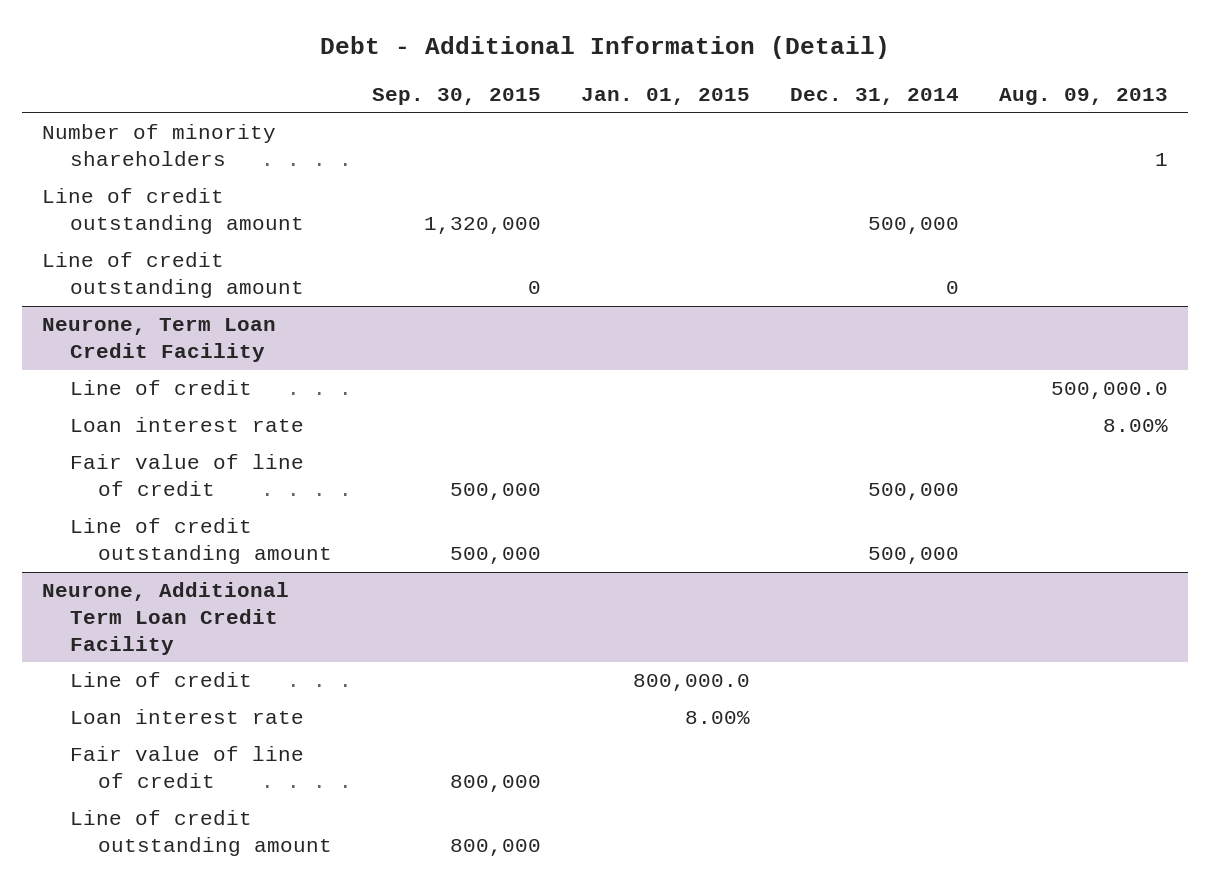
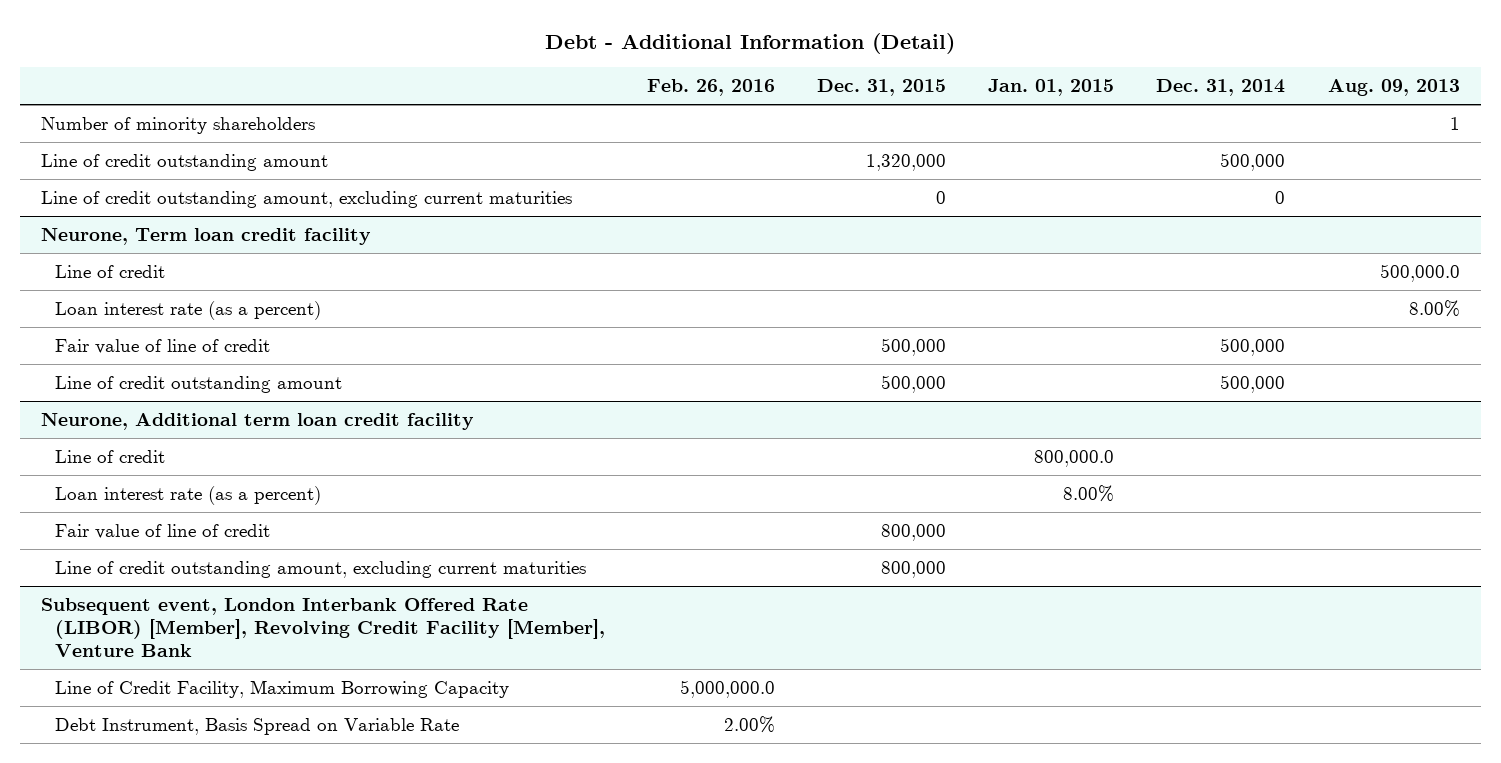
[372,88,542,106] Sep. 30, 2015 -> none
none -> [647,79,776,97] Feb. 26, 2016
none -> [817,79,947,97] Dec. 31, 2015
[41,252,304,299] Line of credit outstanding amount -> [41,190,573,208] Line of credit outstanding amount, excluding current maturities
[41,318,276,363] Neurone, Term Loan Credit Facility -> [41,227,372,245] Neurone, Term loan credit facility
[69,417,304,433] Loan interest rate -> [55,300,322,320] Loan interest rate (as a percent)
[41,582,289,655] Neurone, Additional Term Loan Credit Facility -> [41,412,475,430] Neurone, Additional term loan credit facility
[69,709,304,725] Loan interest rate -> [55,485,322,505] Loan interest rate (as a percent)
[69,810,333,857] Line of credit outstanding amount -> [55,560,587,578] Line of credit outstanding amount, excluding current maturities
none -> [41,597,606,657] Subsequent event, London Interbank Offered Rate (LIBOR) [Member], Revolving Credit Facility [Member], Venture Bank
none -> [55,679,510,698] Line of Credit Facility, Maximum Borrowing Capacity
none -> [55,717,460,735] Debt Instrument, Basis Spread on Variable Rate

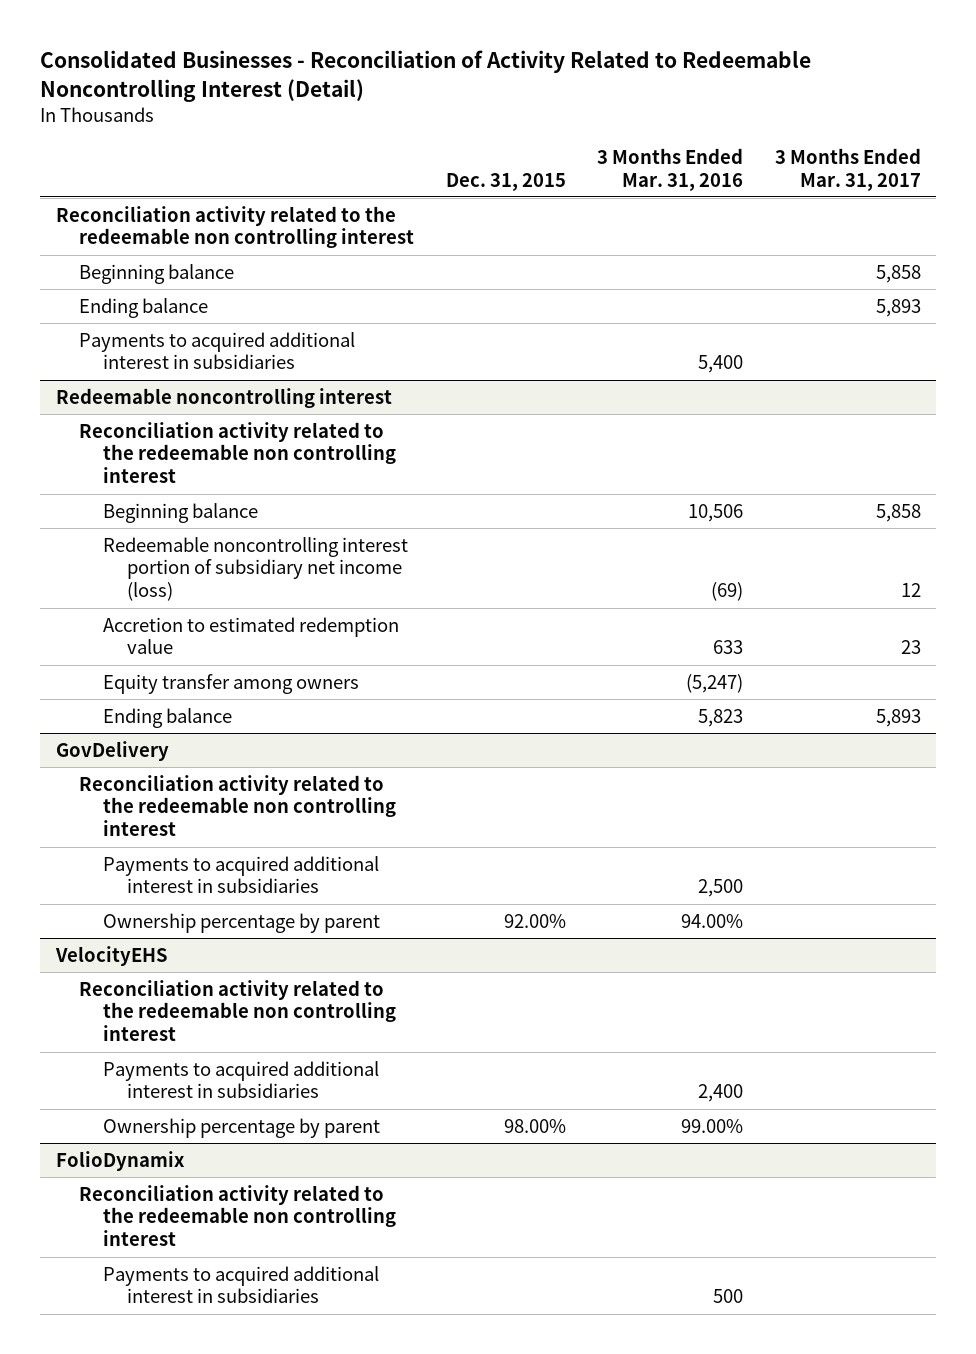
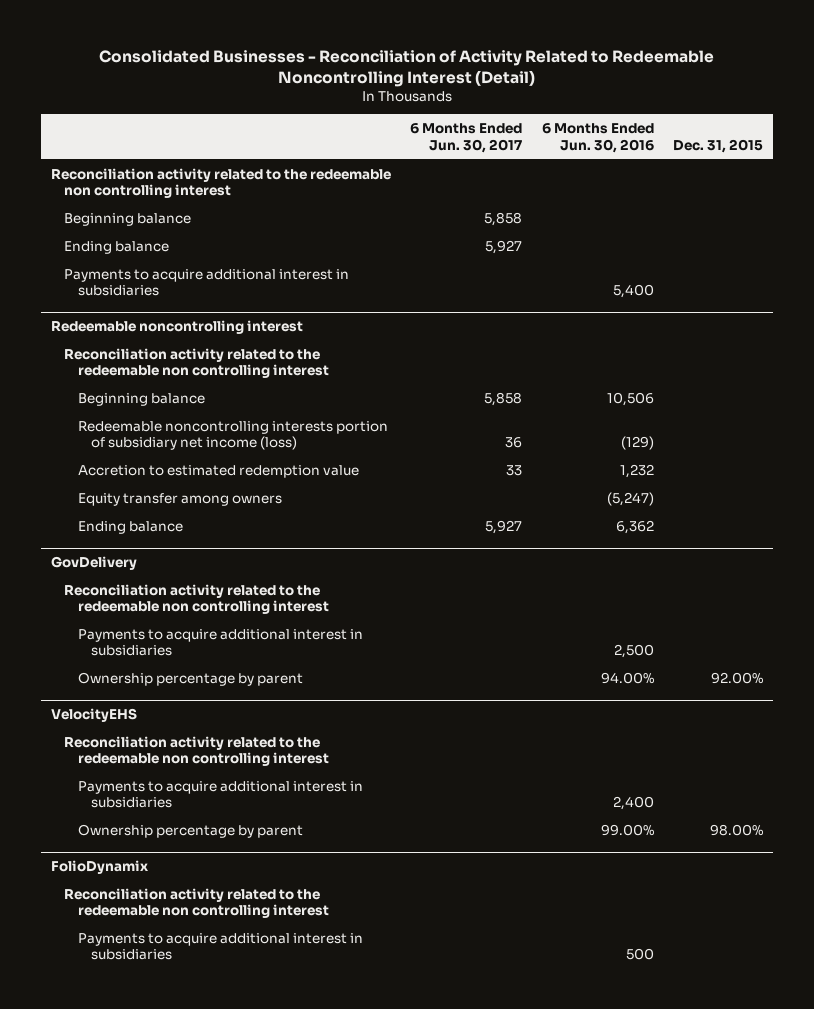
[597,147,744,191] 3 Months Ended Mar. 31, 2016 -> none
[774,147,921,191] 3 Months Ended Mar. 31, 2017 -> none
none -> [410,123,523,153] 6 Months Ended Jun. 30, 2017
none -> [541,123,654,153] 6 Months Ended Jun. 30, 2016
[79,331,356,370] Payments to acquired additional interest in subsidiaries -> [64,268,350,297] Payments to acquire additional interest in subsidiaries
[103,536,409,602] Redeemable noncontrolling interest portion of subsidiary net income (loss) -> [77,420,388,451] Redeemable noncontrolling interests portion of subsidiary net income (loss)
[103,855,380,894] Payments to acquired additional interest in subsidiaries -> [77,628,363,657] Payments to acquire additional interest in subsidiaries
[103,1060,380,1099] Payments to acquired additional interest in subsidiaries -> [77,780,363,809] Payments to acquire additional interest in subsidiaries
[103,1265,380,1304] Payments to acquired additional interest in subsidiaries -> [77,932,363,961] Payments to acquire additional interest in subsidiaries

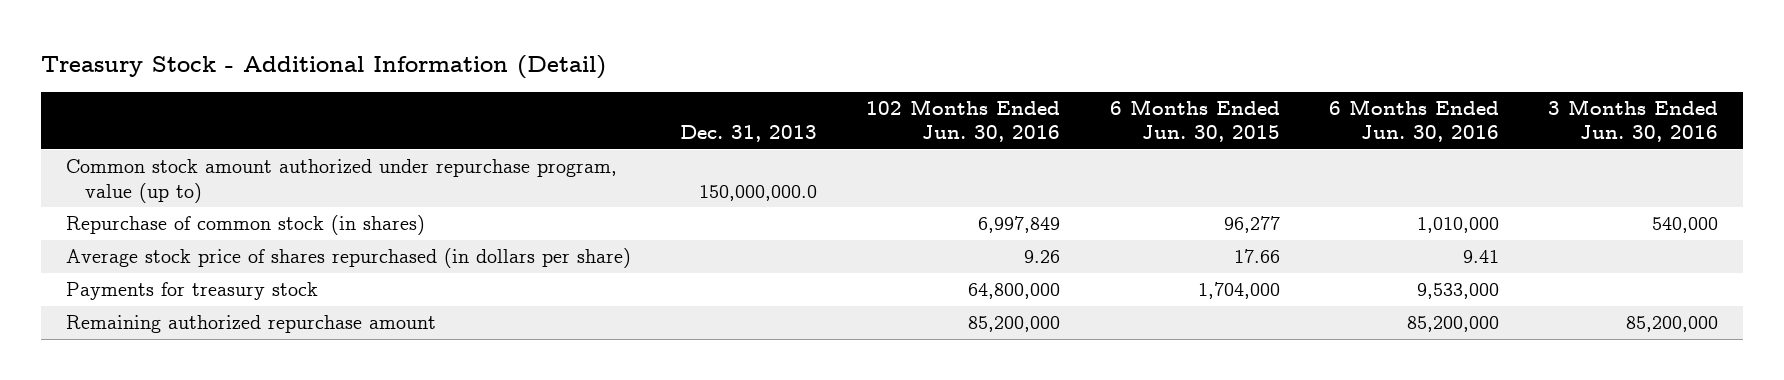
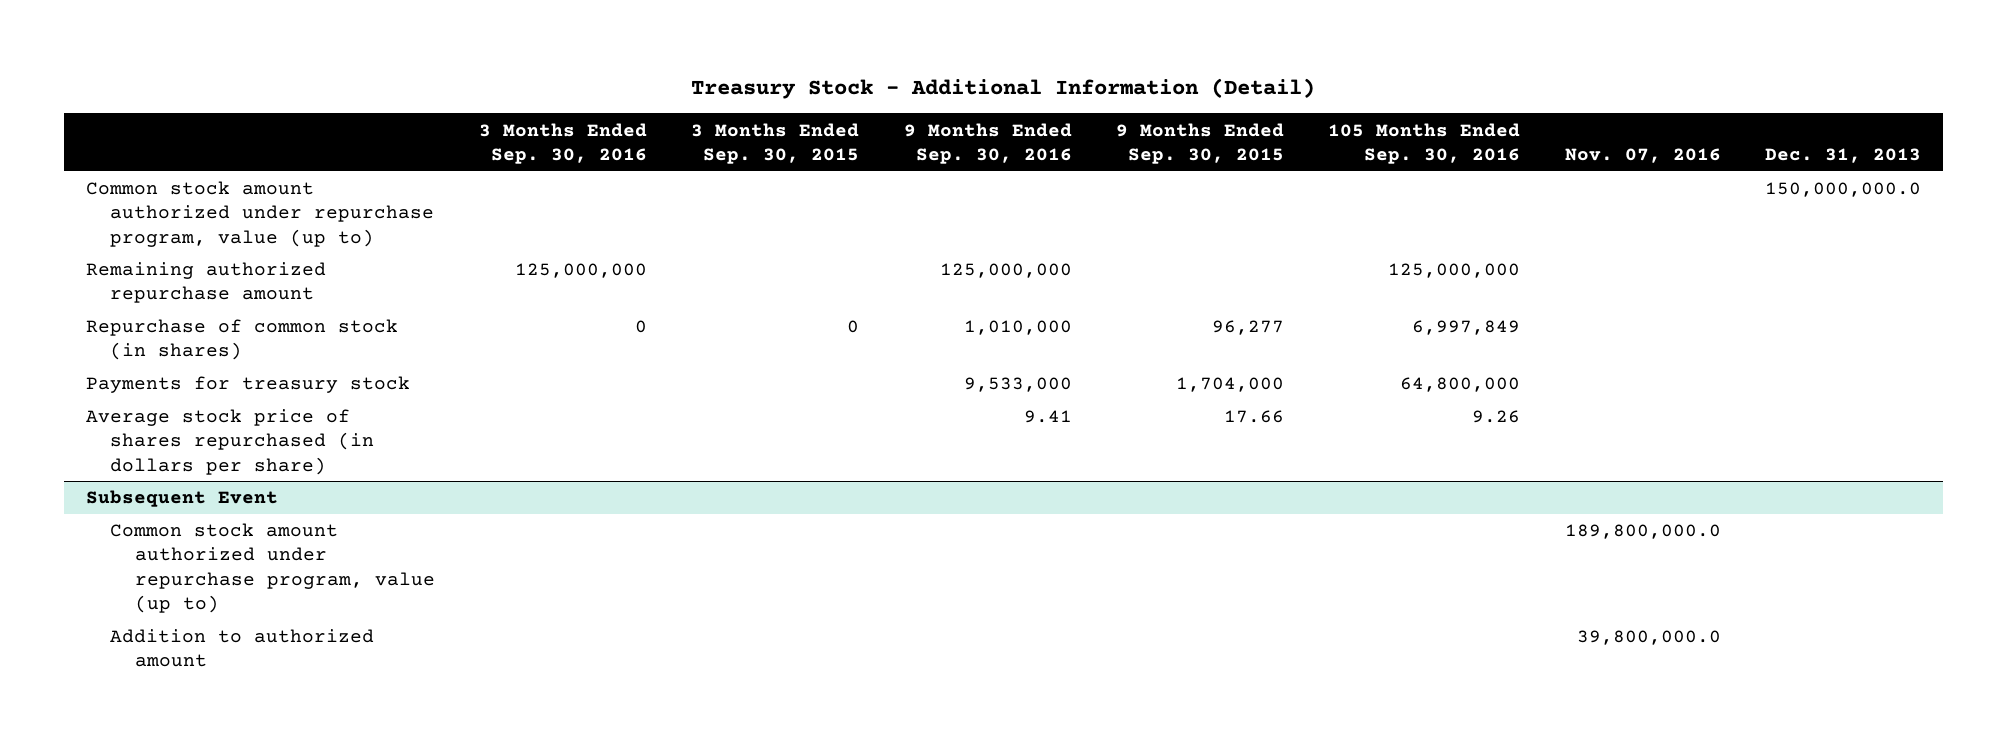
[866,98,1061,143] 102 Months Ended Jun. 30, 2016 -> none
[1109,98,1280,143] 6 Months Ended Jun. 30, 2015 -> none
[1328,98,1499,143] 6 Months Ended Jun. 30, 2016 -> none
[1548,98,1719,143] 3 Months Ended Jun. 30, 2016 -> none
none -> [478,122,647,164] 3 Months Ended Sep. 30, 2016
none -> [691,122,860,164] 3 Months Ended Sep. 30, 2015
none -> [903,122,1072,164] 9 Months Ended Sep. 30, 2016
none -> [1116,122,1285,164] 9 Months Ended Sep. 30, 2015
none -> [1328,122,1521,164] 105 Months Ended Sep. 30, 2016
none -> [1564,147,1721,163] Nov. 07, 2016
[66,315,437,334] Remaining authorized repurchase amount -> [85,262,326,304] Remaining authorized repurchase amount
[66,248,632,269] Average stock price of shares repurchased (in dollars per share) -> [85,409,375,475] Average stock price of shares repurchased (in dollars per share)
none -> [85,490,278,508] Subsequent Event
none -> [110,523,435,613] Common stock amount authorized under repurchase program, value (up to)
none -> [110,629,375,668] Addition to authorized amount

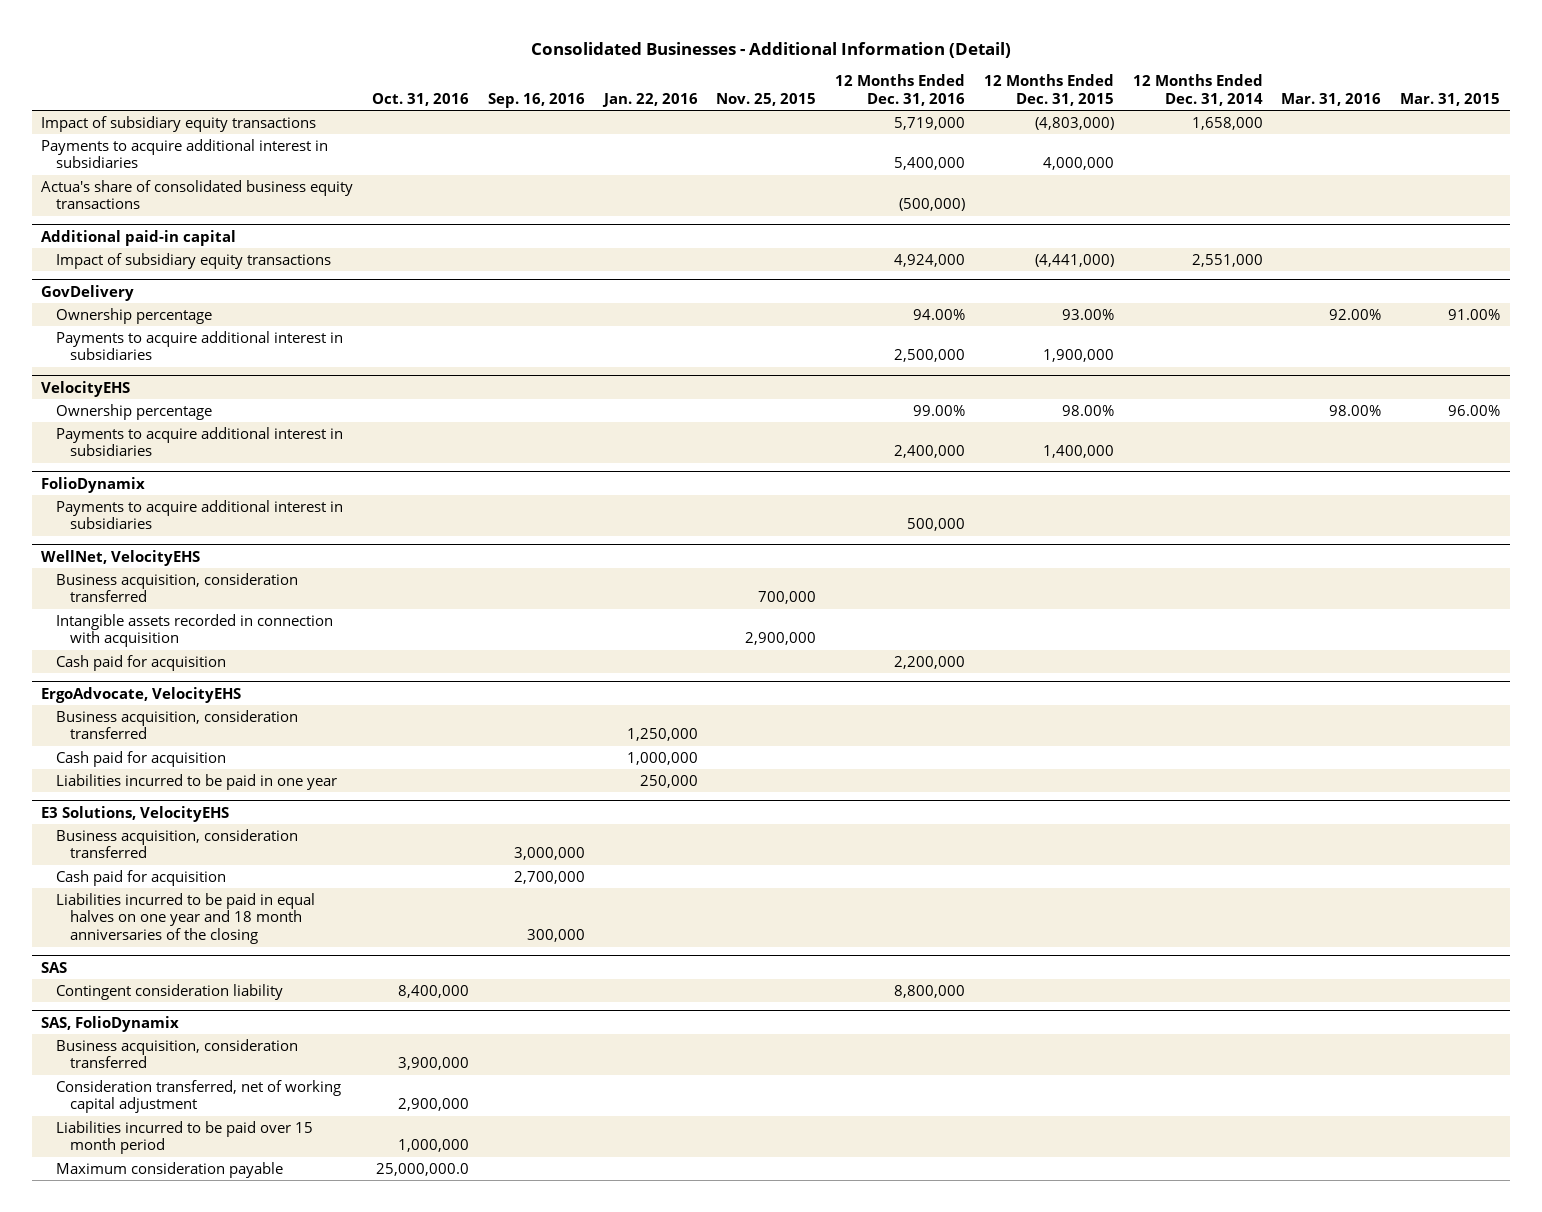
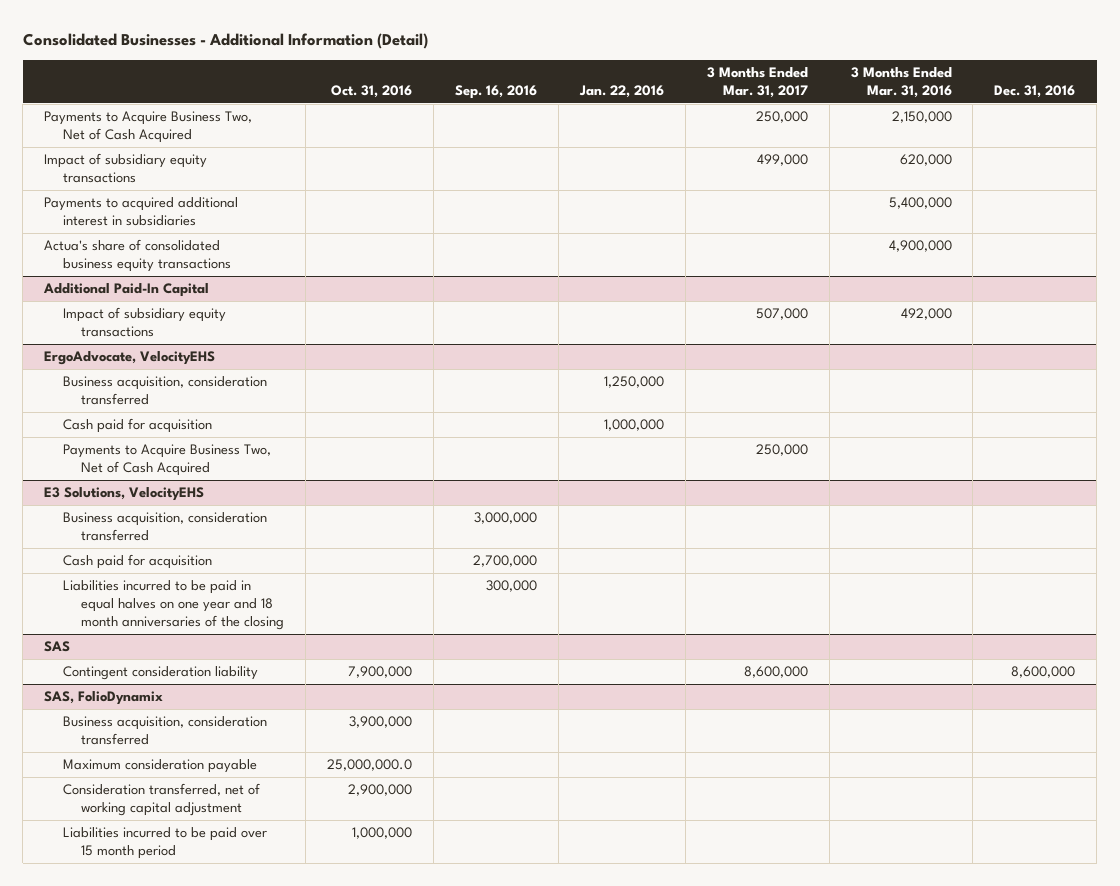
[716,92,817,106] Nov. 25, 2015 -> none
[835,74,966,106] 12 Months Ended Dec. 31, 2016 -> none
[983,74,1114,106] 12 Months Ended Dec. 31, 2015 -> none
[1132,74,1263,106] 12 Months Ended Dec. 31, 2014 -> none
[1281,92,1382,106] Mar. 31, 2016 -> none
[1400,92,1501,106] Mar. 31, 2015 -> none
none -> [706,67,808,98] 3 Months Ended Mar. 31, 2017
none -> [850,67,952,98] 3 Months Ended Mar. 31, 2016
none -> [994,84,1076,98] Dec. 31, 2016
none -> [44,111,253,144] Payments to Acquire Business Two, Net of Cash Acquired
[41,138,329,169] Payments to acquire additional interest in subsidiaries -> [44,197,239,227] Payments to acquired additional interest in subsidiaries
[41,229,237,246] Additional paid-in capital -> [43,283,210,298] Additional Paid-In Capital
[41,284,135,301] GovDelivery -> none
[55,307,212,324] Ownership percentage -> none
[55,330,343,361] Payments to acquire additional interest in subsidiaries -> none
[41,380,131,397] VelocityEHS -> none
[55,403,212,420] Ownership percentage -> none
[55,426,343,457] Payments to acquire additional interest in subsidiaries -> none
[41,476,146,493] FolioDynamix -> none
[55,499,343,530] Payments to acquire additional interest in subsidiaries -> none
[41,549,201,566] WellNet, VelocityEHS -> none
[55,572,298,603] Business acquisition, consideration transferred -> none
[55,613,333,648] Intangible assets recorded in connection with acquisition -> none
[55,654,226,671] Cash paid for acquisition -> none
[55,773,337,790] Liabilities incurred to be paid in one year -> none
none -> [62,444,271,477] Payments to Acquire Business Two, Net of Cash Acquired
[398,984,470,998] 8,400,000 -> [348,666,413,679] 7,900,000
[55,1161,283,1178] Maximum consideration payable -> [62,759,257,774] Maximum consideration payable

